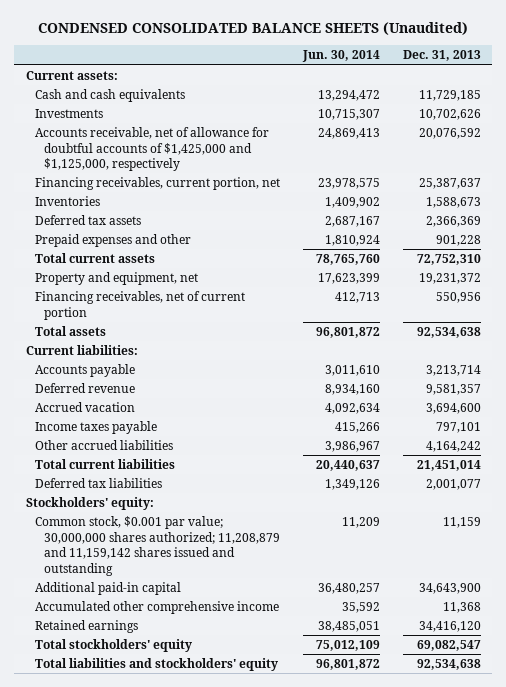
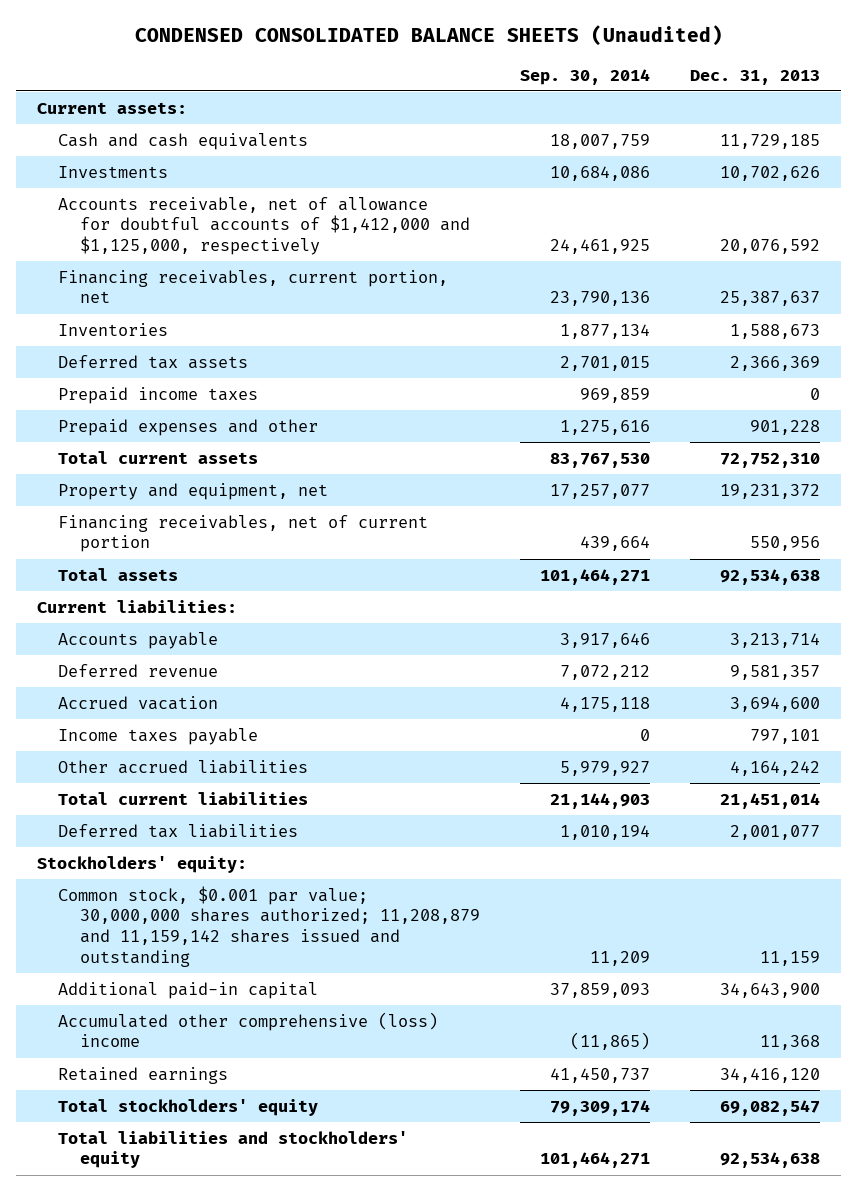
[301,50,380,63] Jun. 30, 2014 -> none
none -> [520,68,651,85] Sep. 30, 2014
[34,127,269,172] Accounts receivable, net of allowance for doubtful accounts of $1,425,000 and $1,125,000, respectively -> [58,196,470,256] Accounts receivable, net of allowance for doubtful accounts of $1,412,000 and $1,125,000, respectively
none -> [58,386,259,404] Prepaid income taxes
[34,601,279,615] Accumulated other comprehensive income -> [58,1011,439,1048] Accumulated other comprehensive (loss) income

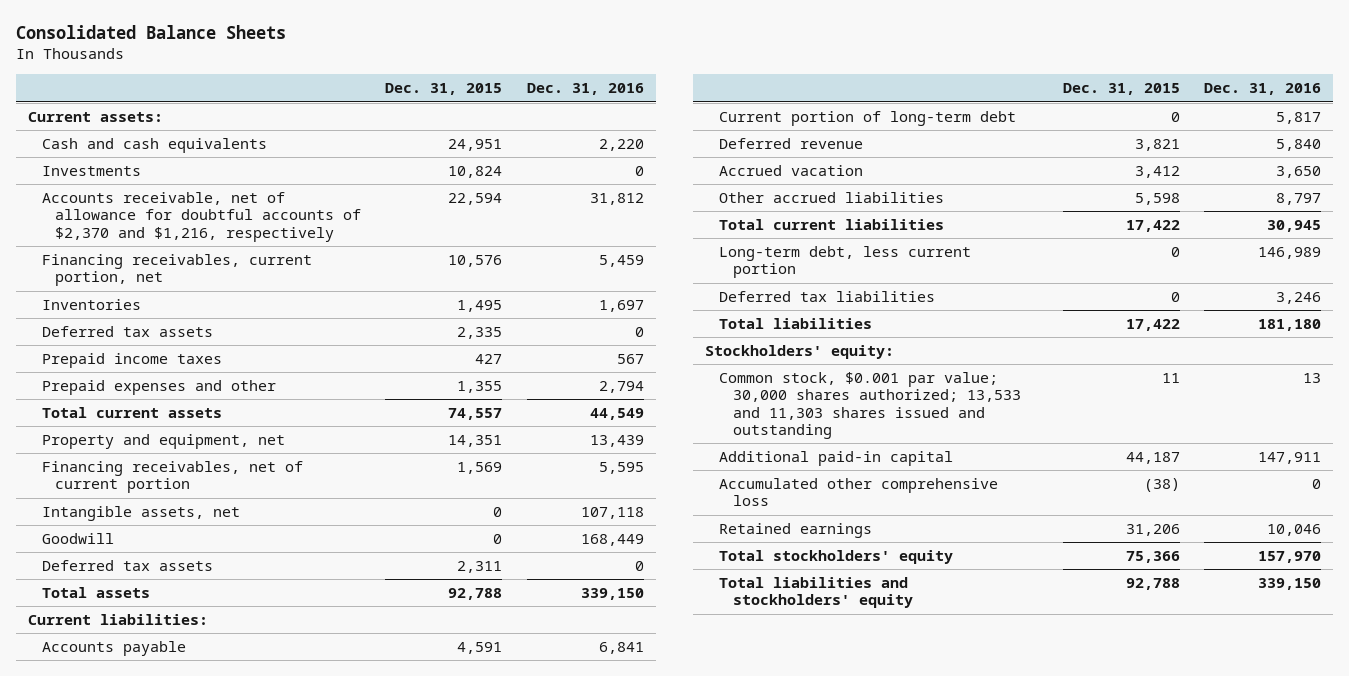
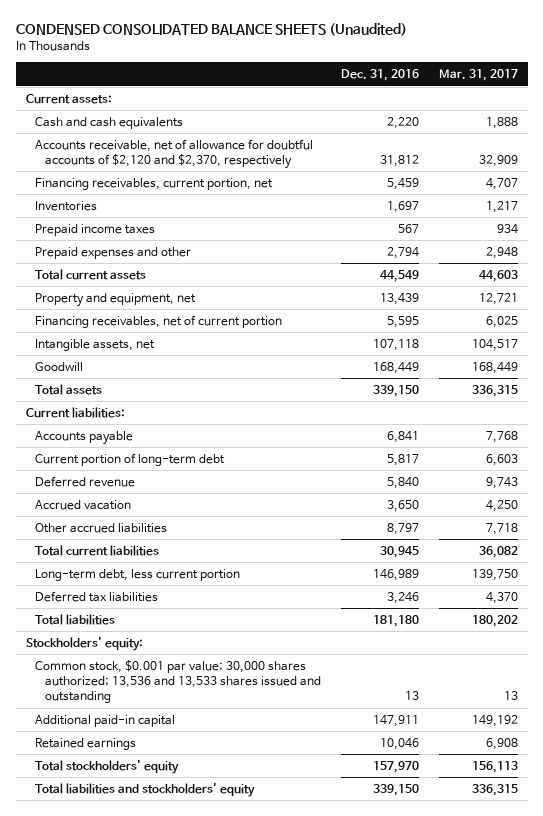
[15,25,286,40] Consolidated Balance Sheets -> [15,23,407,37] CONDENSED CONSOLIDATED BALANCE SHEETS (Unaudited)
[385,83,503,96] Dec. 31, 2015 -> none
none -> [438,69,518,82] Mar. 31, 2017
[41,166,141,177] Investments -> none
[41,192,362,242] Accounts receivable, net of allowance for doubtful accounts of $2,370 and $1,216, respectively -> [35,139,314,170] Accounts receivable, net of allowance for doubtful accounts of $2,120 and $2,370, respectively
[41,326,213,338] Deferred tax assets -> none
[41,560,213,572] Deferred tax assets -> none
[718,372,1021,440] Common stock, $0.001 par value; 30,000 shares authorized; 13,533 and 11,303 shares issued and outstanding -> [35,660,321,704] Common stock, $0.001 par value; 30,000 shares authorized; 13,536 and 13,533 shares issued and outstanding
[718,478,998,507] Accumulated other comprehensive loss -> none

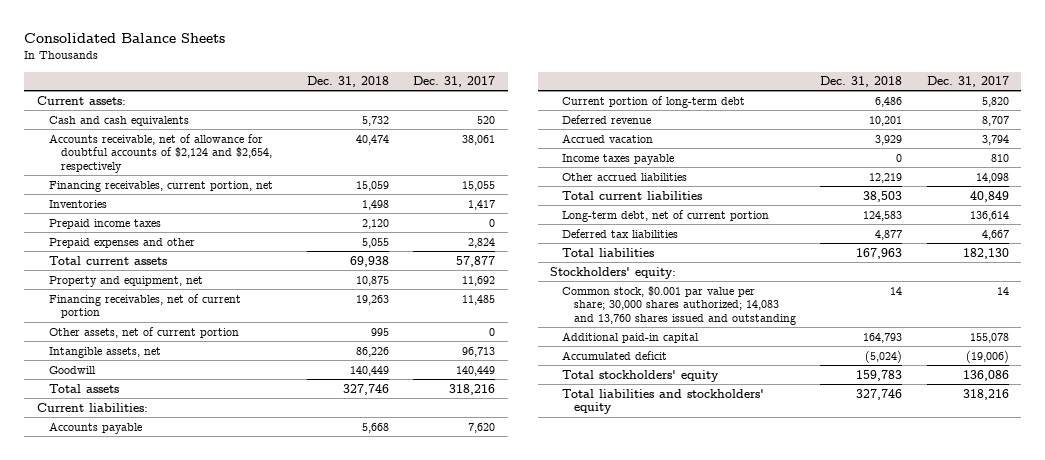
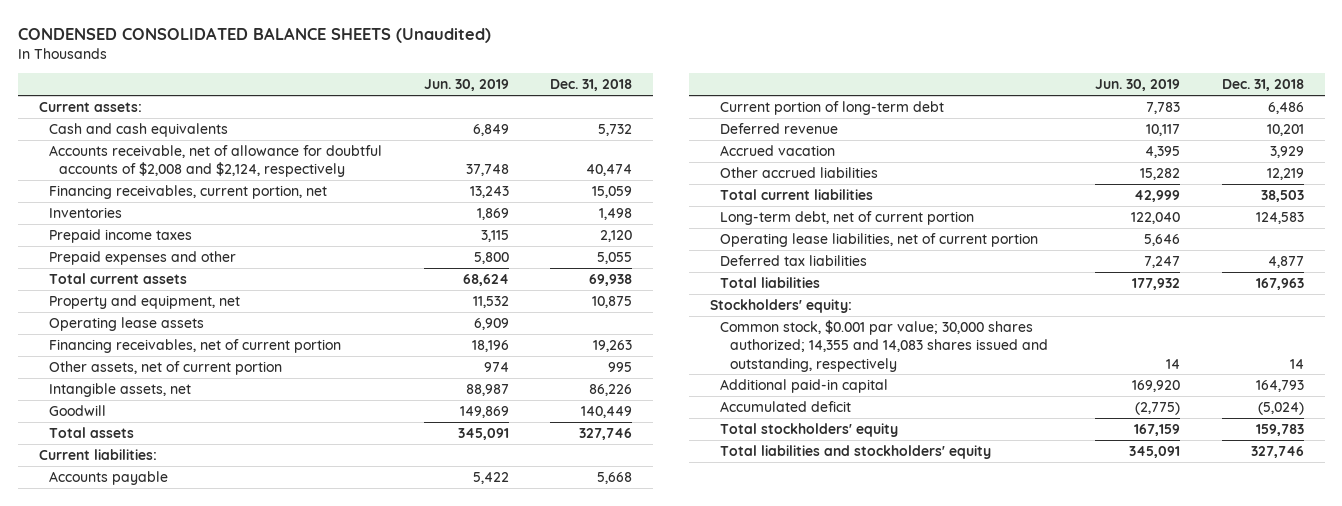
[24,33,226,44] Consolidated Balance Sheets -> [17,26,491,43] CONDENSED CONSOLIDATED BALANCE SHEETS (Unaudited)
[413,76,496,88] Dec. 31, 2017 -> none
none -> [423,79,509,92] Jun. 30, 2019
[48,133,272,174] Accounts receivable, net of allowance for doubtful accounts of $2,124 and $2,654, respectively -> [48,144,382,178] Accounts receivable, net of allowance for doubtful accounts of $2,008 and $2,124, respectively
none -> [48,316,204,331] Operating lease assets
[562,153,675,165] Income taxes payable -> none
none -> [720,232,1039,247] Operating lease liabilities, net of current portion
[562,285,797,326] Common stock, $0.001 par value per share; 30,000 shares authorized; 14,083 and 13,760 shares issued and outstanding -> [720,319,1049,372] Common stock, $0.001 par value; 30,000 shares authorized; 14,355 and 14,083 shares issued and outstanding, respectively

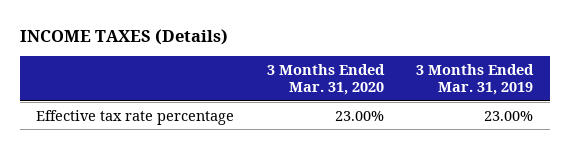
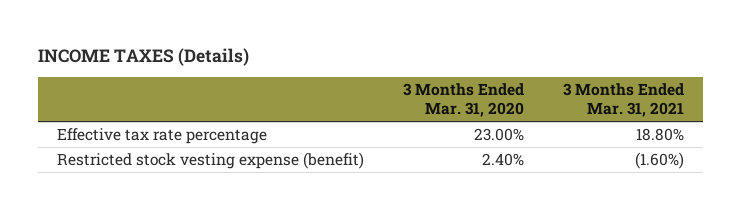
[416,64,535,96] 3 Months Ended Mar. 31, 2019 -> none
none -> [562,82,684,118] 3 Months Ended Mar. 31, 2021
none -> [57,151,365,169] Restricted stock vesting expense (benefit)

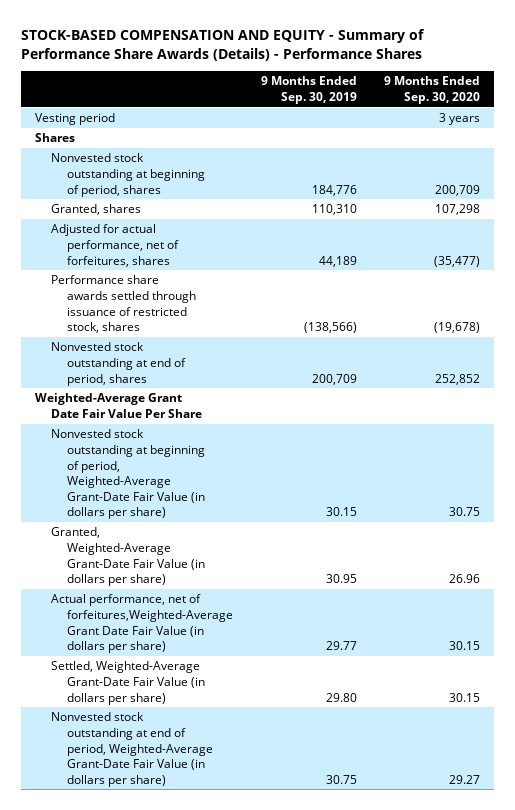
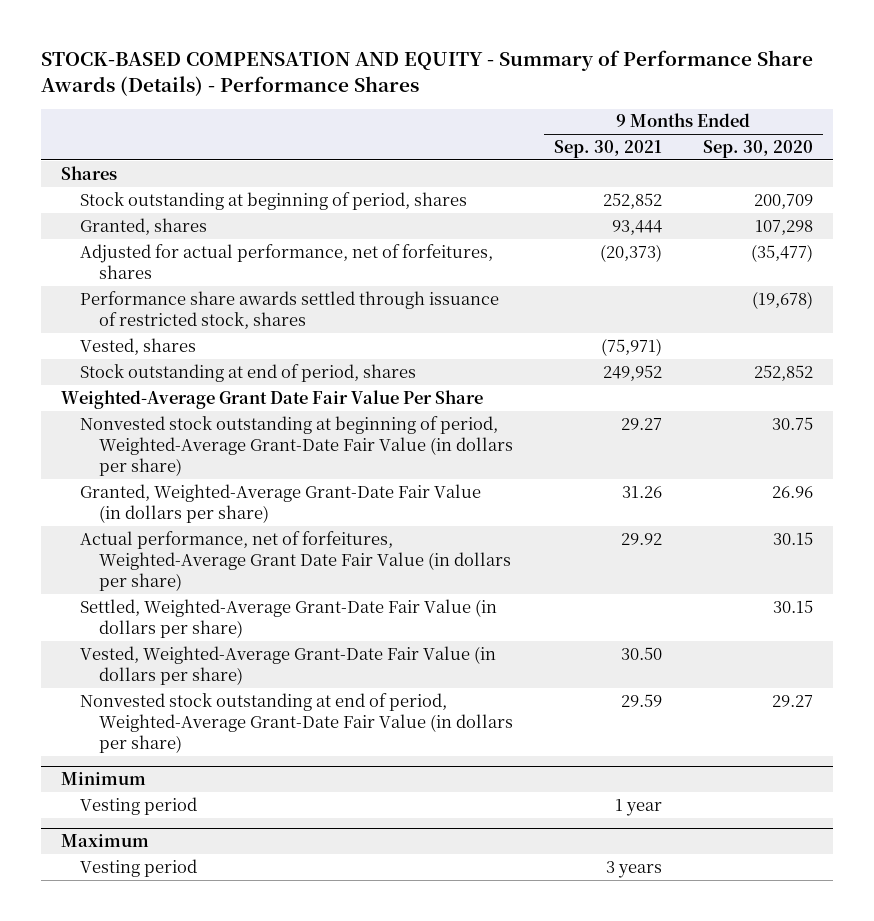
[260,76,357,105] 9 Months Ended Sep. 30, 2019 -> none
none -> [553,140,662,159] Sep. 30, 2021
[34,113,115,126] Vesting period -> none
[50,153,205,197] Nonvested stock outstanding at beginning of period, shares -> [80,191,468,210] Stock outstanding at beginning of period, shares
none -> [80,337,197,355] Vested, shares
[50,342,186,386] Nonvested stock outstanding at end of period, shares -> [80,363,417,382] Stock outstanding at end of period, shares
[50,594,233,654] Actual performance, net of forfeitures,Weighted-Average Grant Date Fair Value (in dollars per share) -> [80,530,511,591] Actual performance, net of forfeitures, Weighted-Average Grant Date Fair Value (in dollars per share)
none -> [80,645,497,685] Vested, Weighted-Average Grant-Date Fair Value (in dollars per share)
none -> [61,772,147,786] Minimum
none -> [80,796,198,815] Vesting period
none -> [61,834,150,848] Maximum
none -> [80,858,198,877] Vesting period

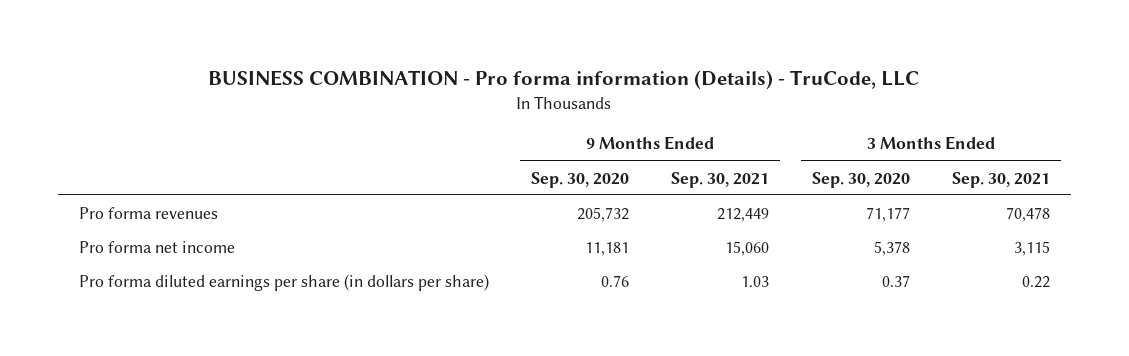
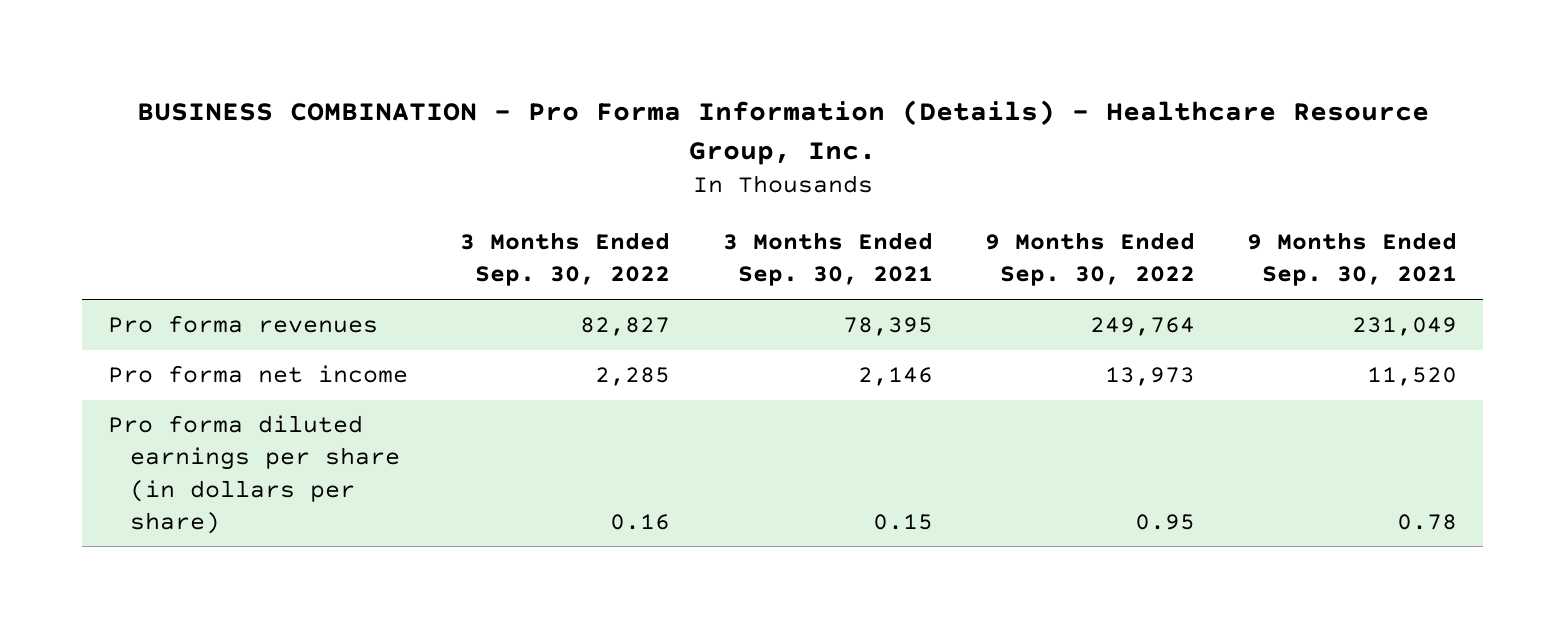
[208,70,920,91] BUSINESS COMBINATION - Pro forma information (Details) - TruCode, LLC -> [136,100,1429,165] BUSINESS COMBINATION - Pro Forma Information (Details) - Healthcare Resource Group, Inc.
[531,171,630,188] Sep. 30, 2020 -> none
[811,171,910,188] Sep. 30, 2020 -> none
none -> [460,232,671,287] 3 Months Ended Sep. 30, 2022
none -> [984,232,1195,287] 9 Months Ended Sep. 30, 2022
[717,207,770,222] 212,449 -> [1352,317,1458,337] 231,049
[1005,206,1050,222] 70,478 -> [842,317,933,337] 78,395
[725,240,770,256] 15,060 -> [1367,367,1458,387] 11,520
[1013,240,1050,256] 3,115 -> [857,367,933,387] 2,146
[741,275,770,287] 1.03 -> [1397,513,1458,530] 0.78
[1021,275,1050,288] 0.22 -> [872,513,933,530] 0.15

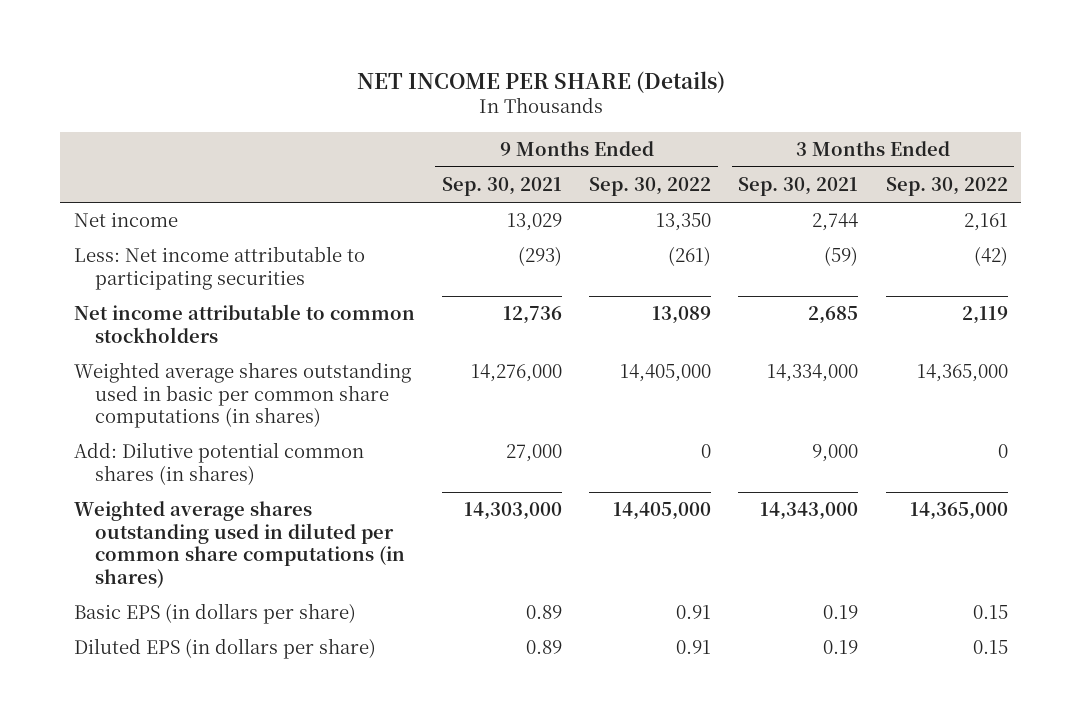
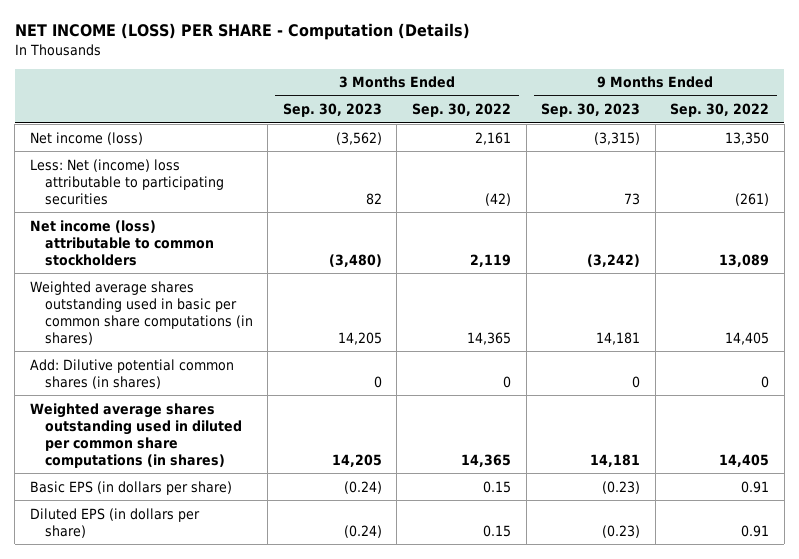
[356,70,725,93] NET INCOME PER SHARE (Details) -> [14,23,470,41] NET INCOME (LOSS) PER SHARE - Computation (Details)
[442,177,563,197] Sep. 30, 2021 -> none
[738,177,859,197] Sep. 30, 2021 -> none
none -> [282,103,382,118] Sep. 30, 2023
none -> [541,103,641,118] Sep. 30, 2023
[73,212,178,228] Net income -> [29,131,143,145] Net income (loss)
[73,246,365,290] Less: Net income attributable to participating securities -> [29,158,224,205] Less: Net (income) loss attributable to participating securities
[73,304,415,343] Net income attributable to common stockholders -> [29,219,214,266] Net income (loss) attributable to common stockholders
[620,364,712,383] 14,405,000 -> [725,331,770,345] 14,405
[916,364,1008,383] 14,365,000 -> [467,331,512,345] 14,365
[613,502,712,521] 14,405,000 -> [719,453,770,467] 14,405
[909,502,1008,521] 14,365,000 -> [461,453,512,467] 14,365

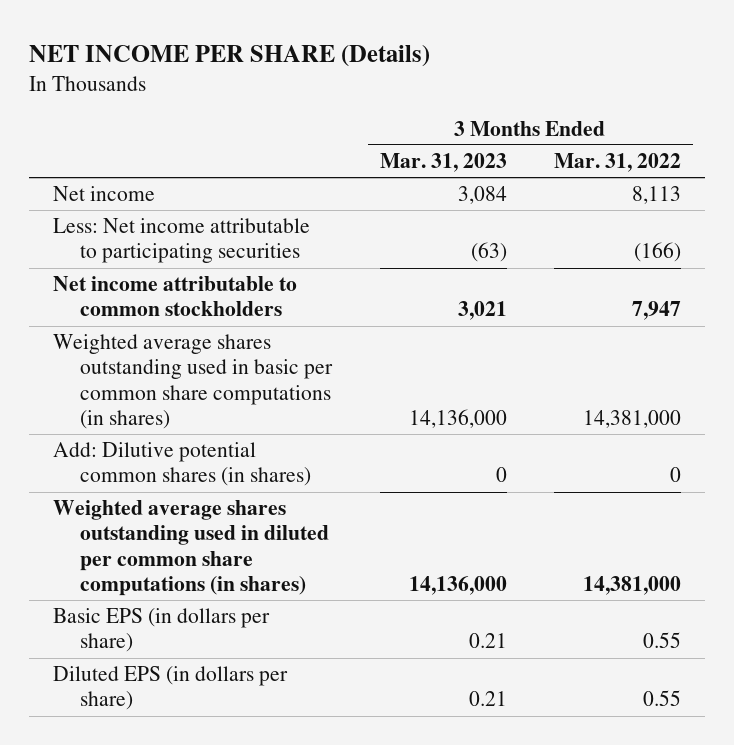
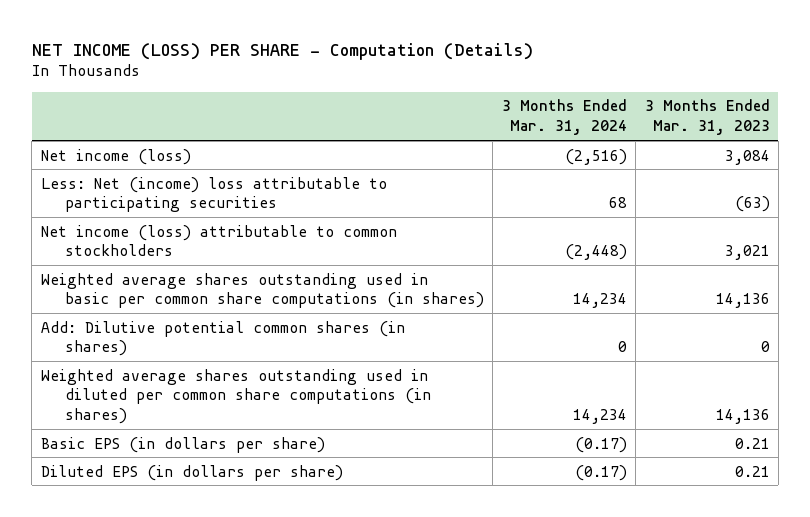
[28,45,430,68] NET INCOME PER SHARE (Details) -> [31,42,533,60] NET INCOME (LOSS) PER SHARE - Computation (Details)
[553,153,681,173] Mar. 31, 2022 -> none
none -> [501,99,627,136] 3 Months Ended Mar. 31, 2024
[52,186,155,202] Net income -> [40,148,191,165] Net income (loss)
[52,218,310,264] Less: Net income attributable to participating securities -> [40,176,387,213] Less: Net (income) loss attributable to participating securities
[52,276,297,317] Net income attributable to common stockholders -> [40,224,397,257] Net income (loss) attributable to common stockholders
[408,408,507,428] 14,136,000 -> [715,293,770,309] 14,136
[408,575,507,595] 14,136,000 -> [715,409,770,425] 14,136

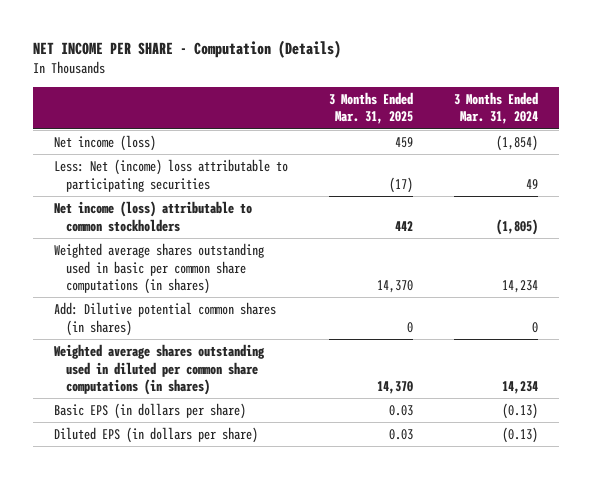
[31,42,533,60] NET INCOME (LOSS) PER SHARE - Computation (Details) -> [33,40,342,59] NET INCOME PER SHARE - Computation (Details)
[644,99,770,136] 3 Months Ended Mar. 31, 2023 -> none
none -> [328,91,413,125] 3 Months Ended Mar. 31, 2025
[564,148,627,165] (2,516) -> [496,134,539,151] (1,854)
[608,197,627,209] 68 -> [526,178,539,189] 49
[564,244,627,261] (2,448) -> [496,218,539,235] (1,805)
[574,436,627,453] (0.17) -> [502,402,539,419] (0.13)
[574,464,627,481] (0.17) -> [502,426,539,443] (0.13)

